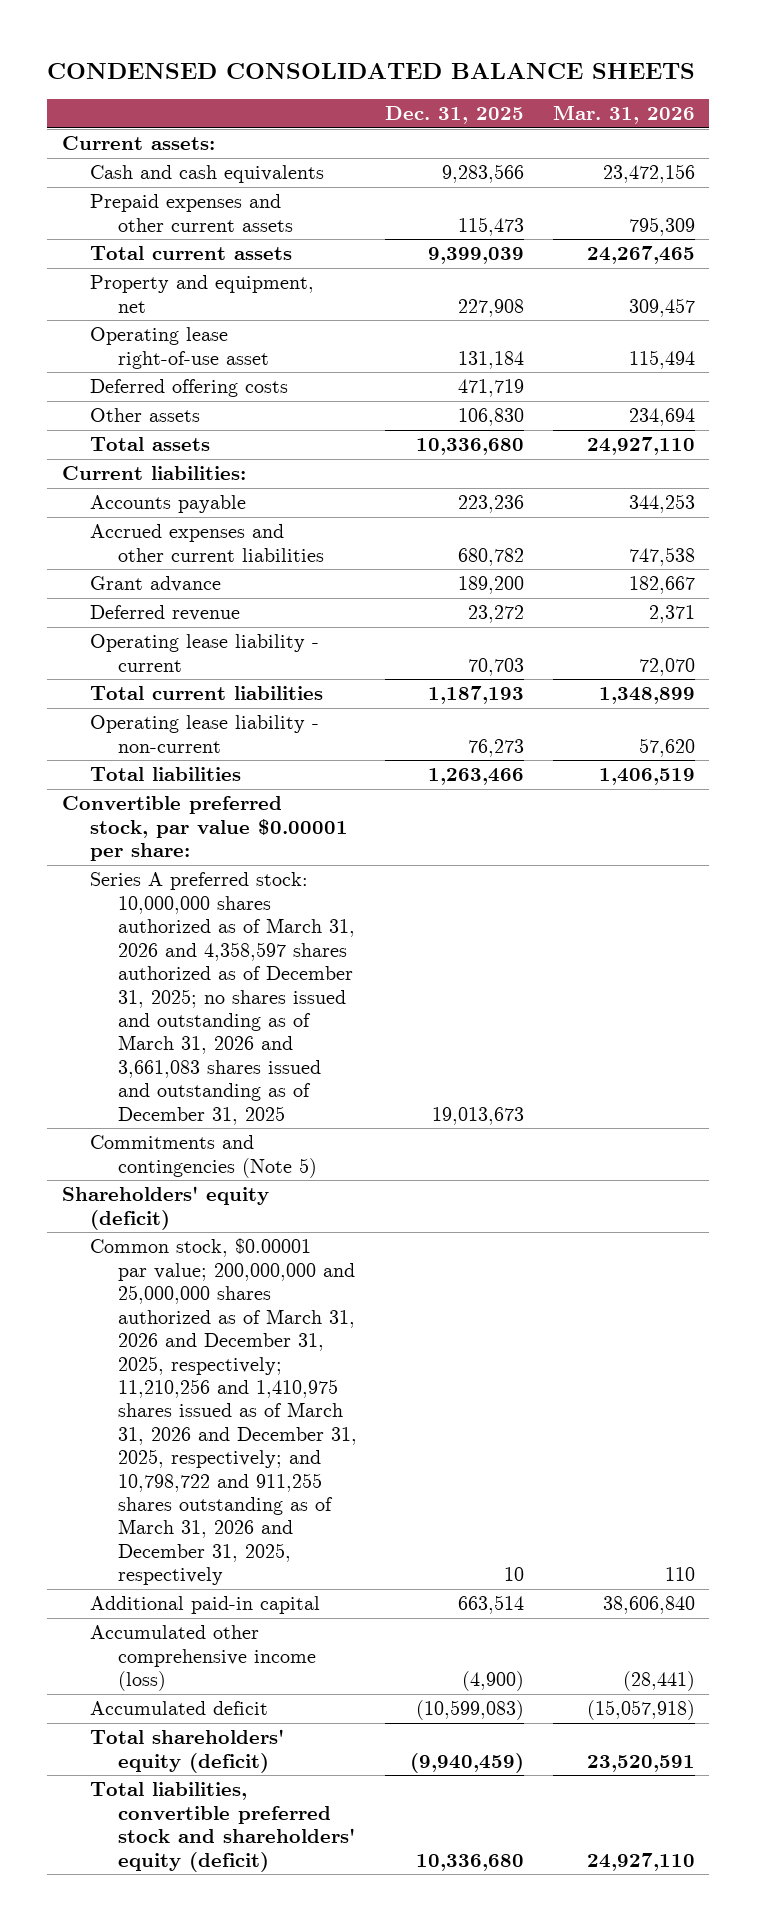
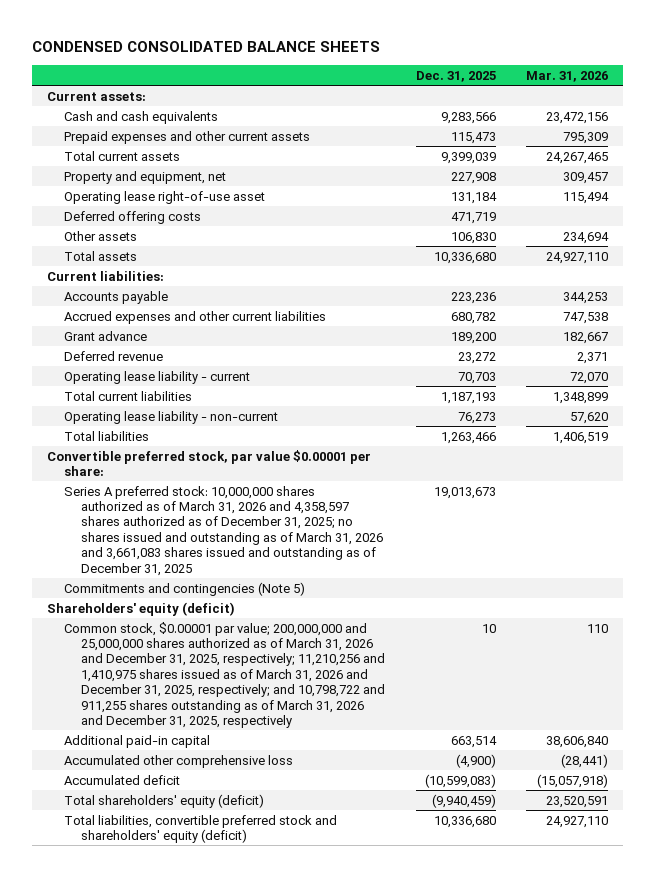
[89,1625,316,1692] Accumulated other comprehensive income (loss) -> [63,754,293,768] Accumulated other comprehensive loss

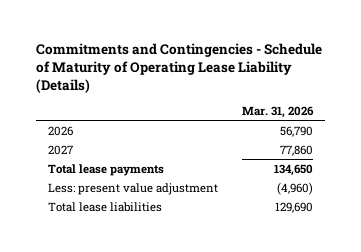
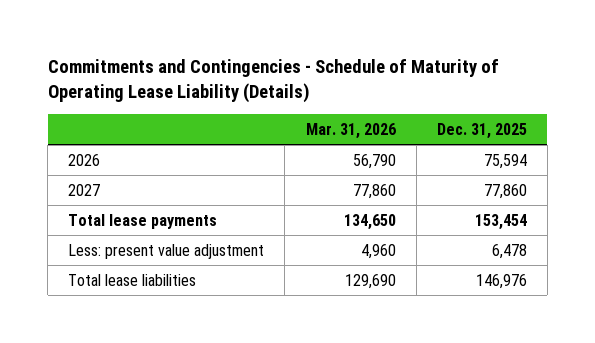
none -> [436,122,527,139] Dec. 31, 2025
[277,181,314,195] (4,960) -> [360,243,396,259] 4,960

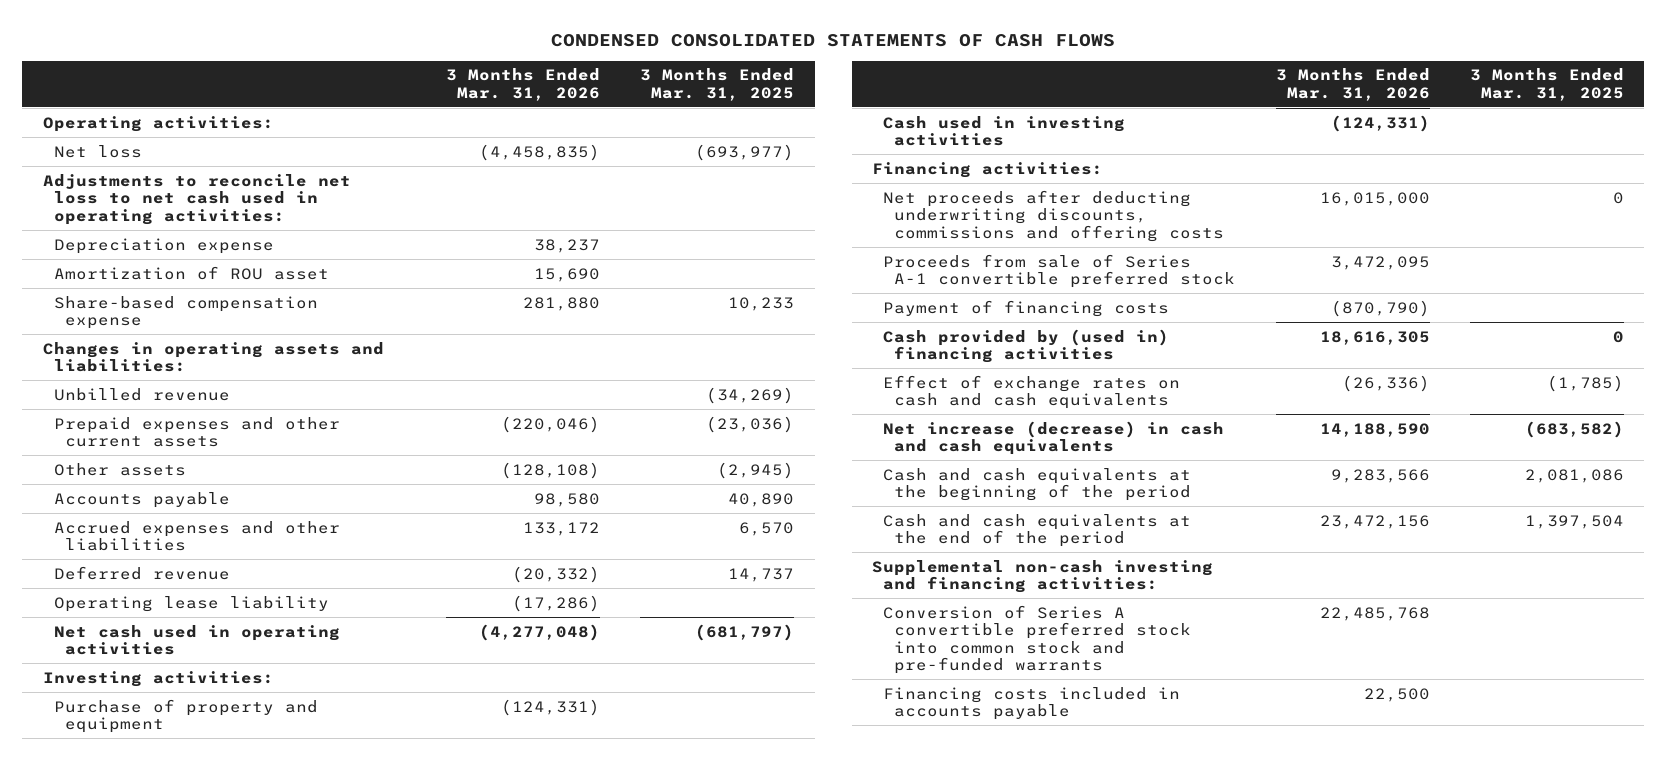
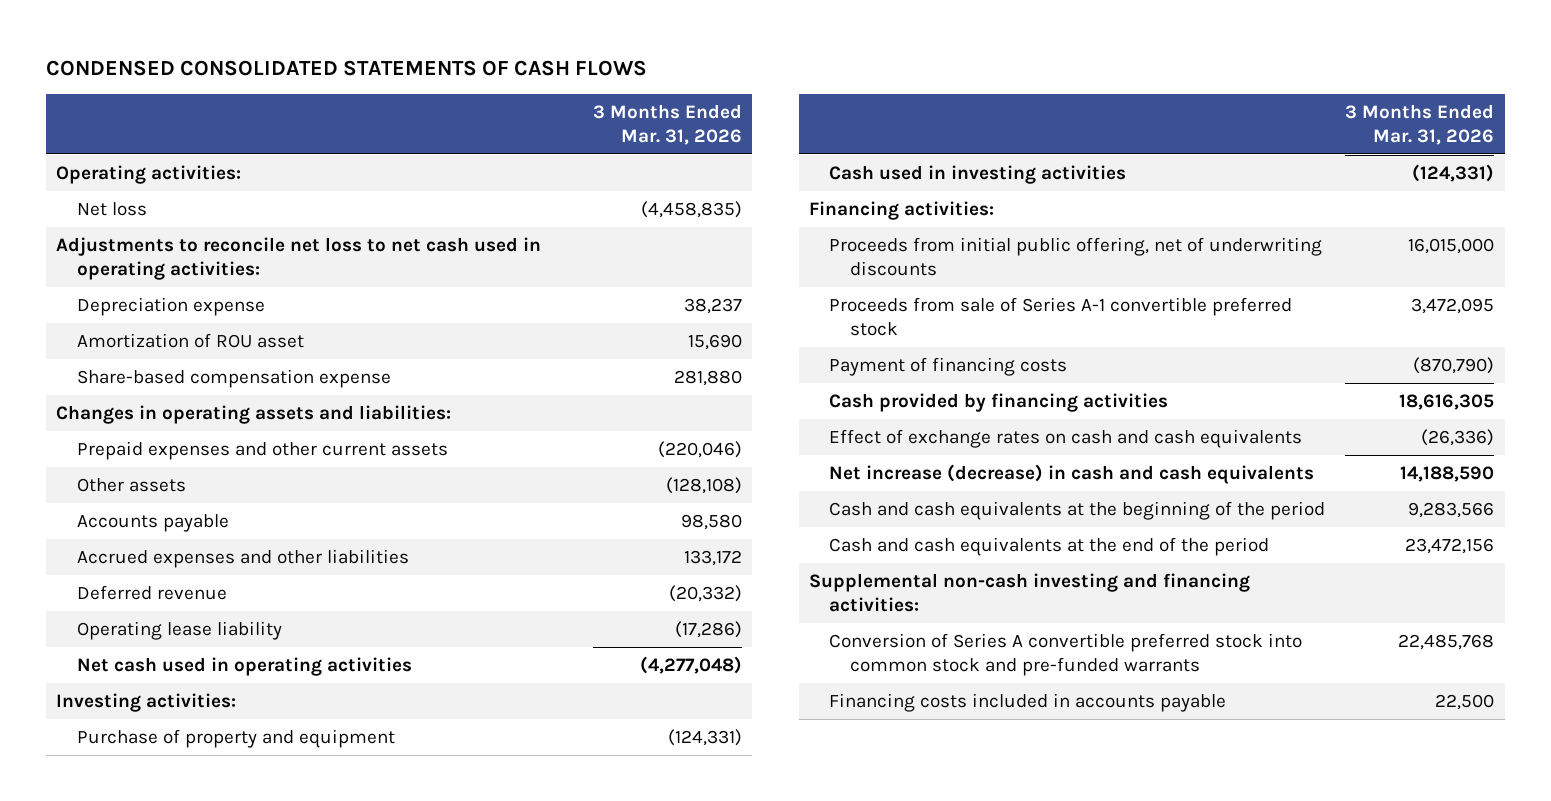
[640,68,795,101] 3 Months Ended Mar. 31, 2025 -> none
[53,387,230,401] Unbilled revenue -> none
[883,189,1225,242] Net proceeds after deducting underwriting discounts, commissions and offering costs -> [829,236,1323,276] Proceeds from initial public offering, net of underwriting discounts
[883,328,1170,364] Cash provided by (used in) financing activities -> [829,392,1169,412] Cash provided by financing activities

